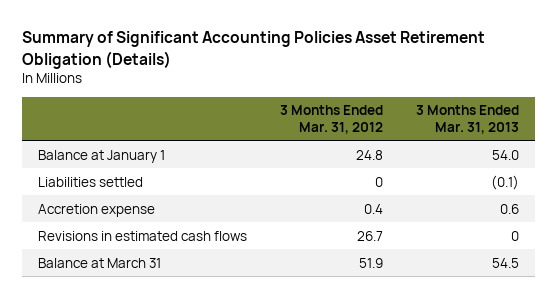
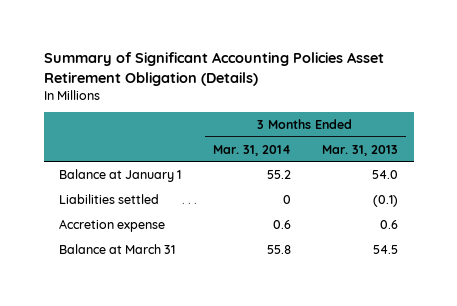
[280,105,384,134] 3 Months Ended Mar. 31, 2012 -> none
none -> [212,144,291,156] Mar. 31, 2014
[38,230,248,241] Revisions in estimated cash flows -> none

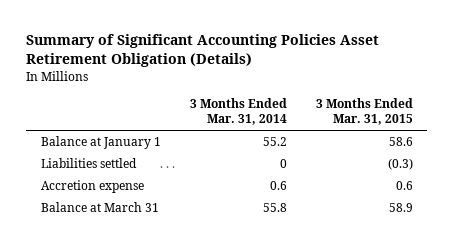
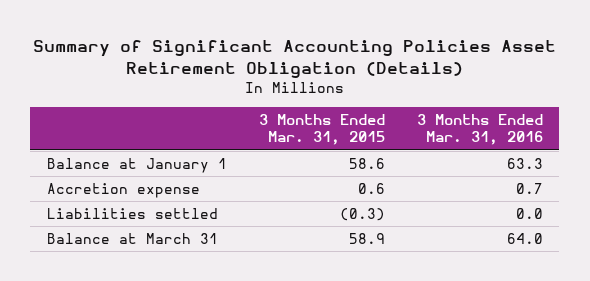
[189,98,287,126] 3 Months Ended Mar. 31, 2014 -> none
none -> [417,113,544,146] 3 Months Ended Mar. 31, 2016
[40,158,137,169] Liabilities settled -> [46,208,218,220] Liabilities settled

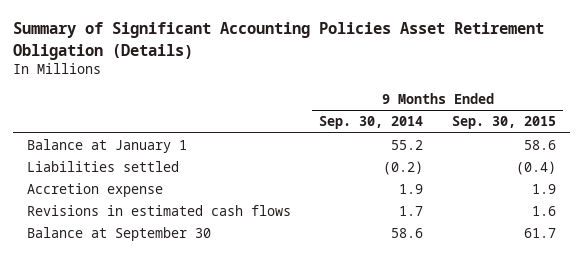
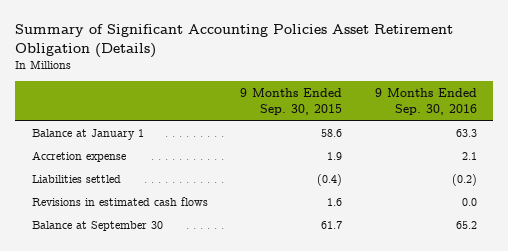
[319,116,424,130] Sep. 30, 2014 -> none
none -> [374,88,477,115] 9 Months Ended Sep. 30, 2016
[27,161,180,173] Liabilities settled -> [31,174,121,183] Liabilities settled

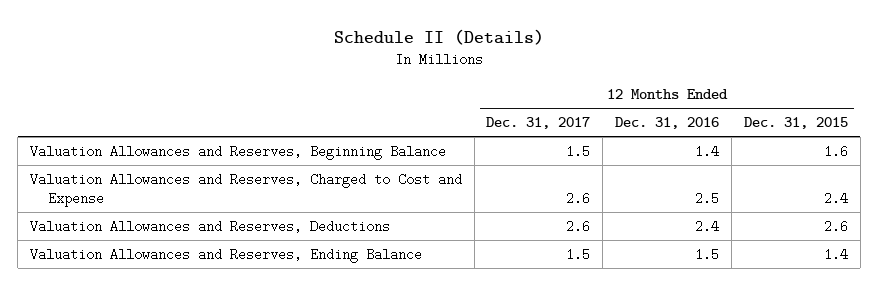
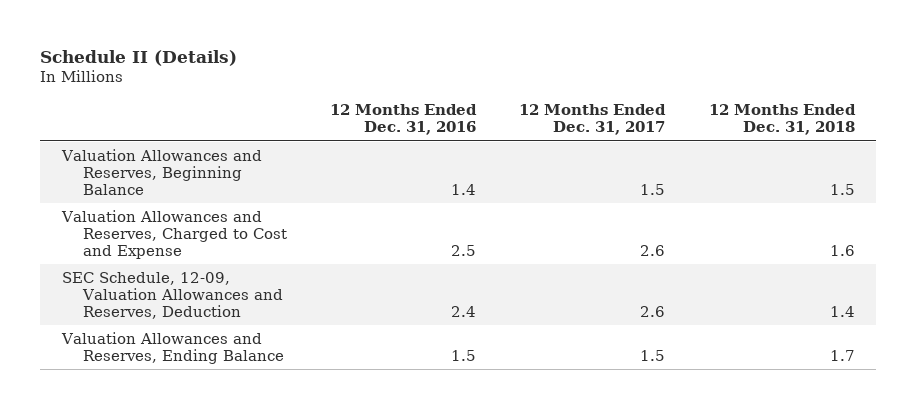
[743,117,848,130] Dec. 31, 2015 -> none
none -> [708,104,856,136] 12 Months Ended Dec. 31, 2018
[29,219,390,233] Valuation Allowances and Reserves, Deductions -> [61,271,283,319] SEC Schedule, 12-09, Valuation Allowances and Reserves, Deduction

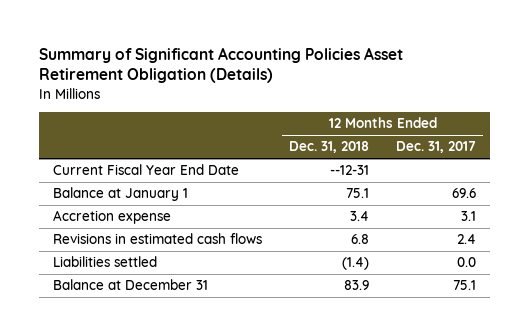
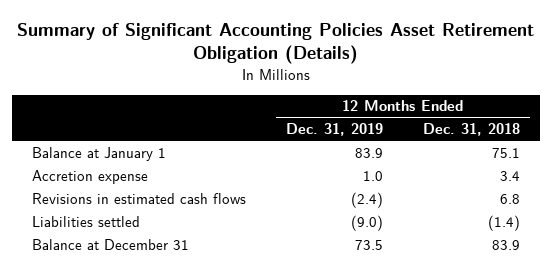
[396,141,477,154] Dec. 31, 2017 -> none
none -> [286,123,384,137] Dec. 31, 2019
[52,164,239,176] Current Fiscal Year End Date -> none

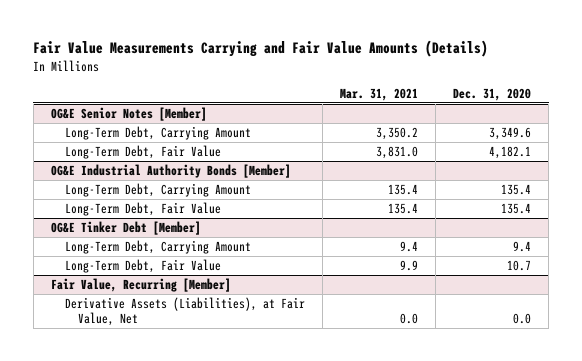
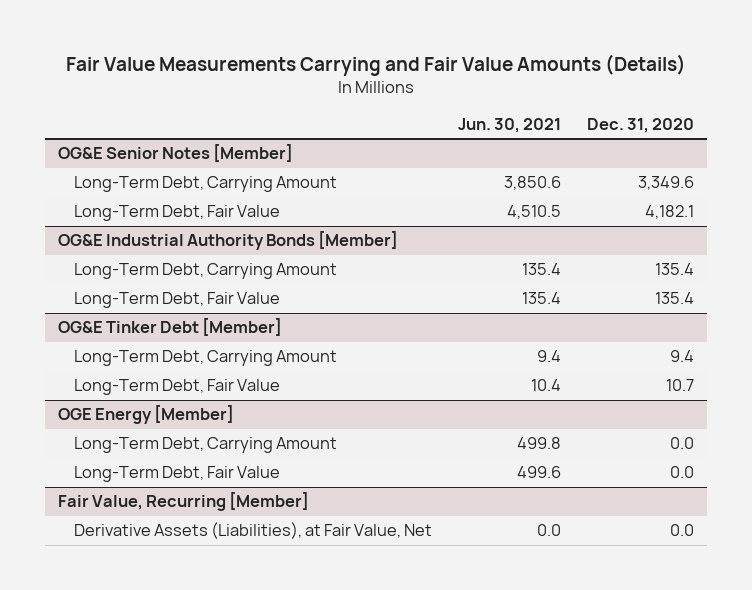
[339,87,418,101] Mar. 31, 2021 -> none
none -> [458,118,562,134] Jun. 30, 2021
none -> [58,405,235,425] OGE Energy [Member]
none -> [74,437,338,454] Long-Term Debt, Carrying Amount
none -> [74,466,281,483] Long-Term Debt, Fair Value

